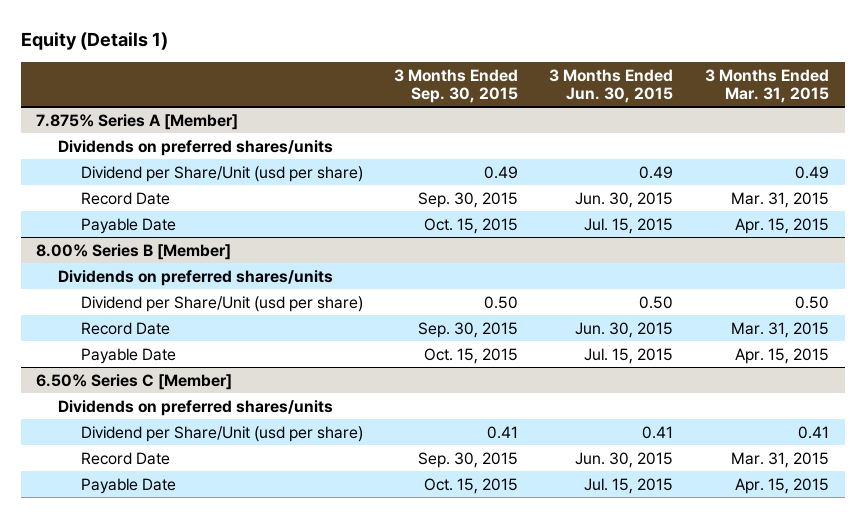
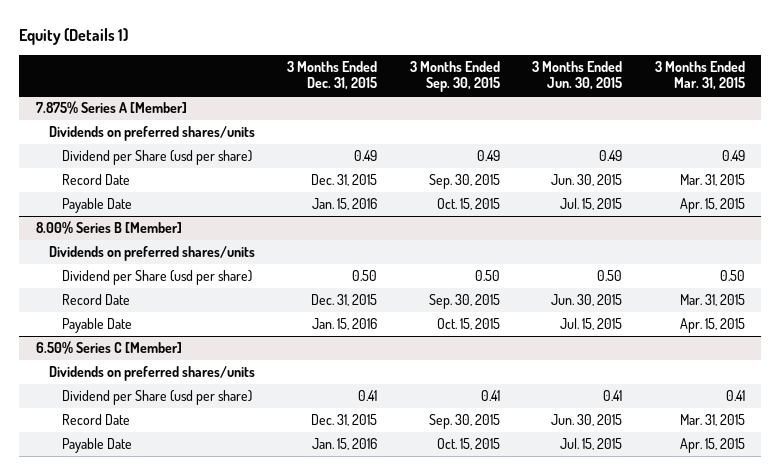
none -> [287,61,378,91] 3 Months Ended Dec. 31, 2015
[80,165,363,182] Dividend per Share/Unit (usd per share) -> [61,150,252,166] Dividend per Share (usd per share)
[80,295,363,312] Dividend per Share/Unit (usd per share) -> [61,270,252,286] Dividend per Share (usd per share)
[80,425,363,442] Dividend per Share/Unit (usd per share) -> [61,390,252,406] Dividend per Share (usd per share)

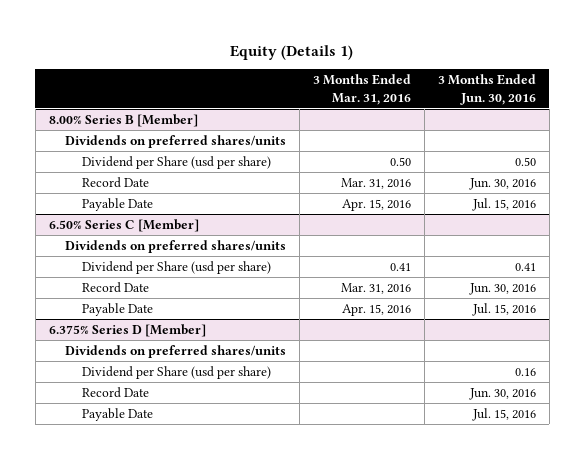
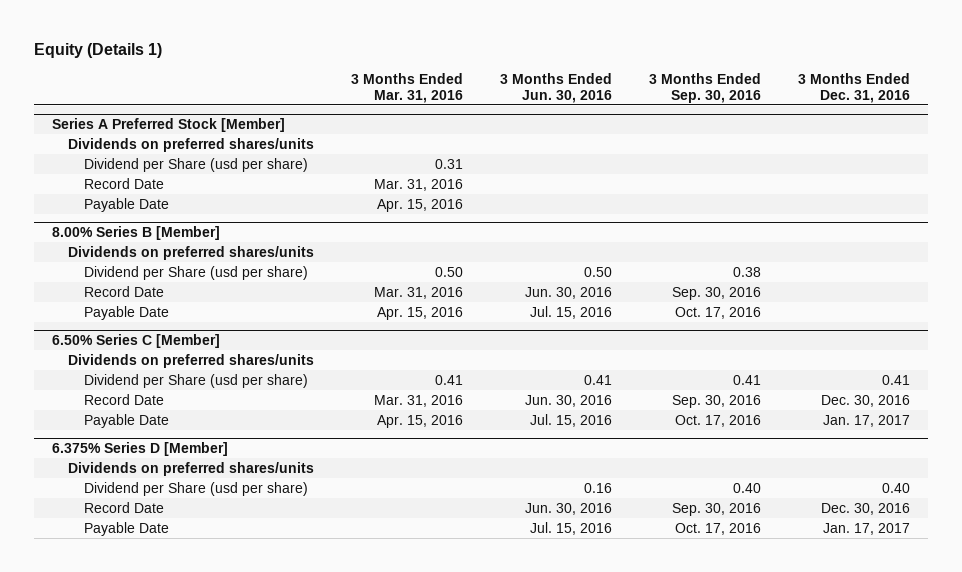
none -> [648,72,761,103] 3 Months Ended Sep. 30, 2016
none -> [797,72,910,103] 3 Months Ended Dec. 31, 2016
none -> [52,117,286,132] Series A Preferred Stock [Member]
none -> [67,137,314,152] Dividends on preferred shares/units
none -> [83,157,308,172] Dividend per Share (usd per share)
none -> [83,177,164,189] Record Date
none -> [83,197,169,212] Payable Date

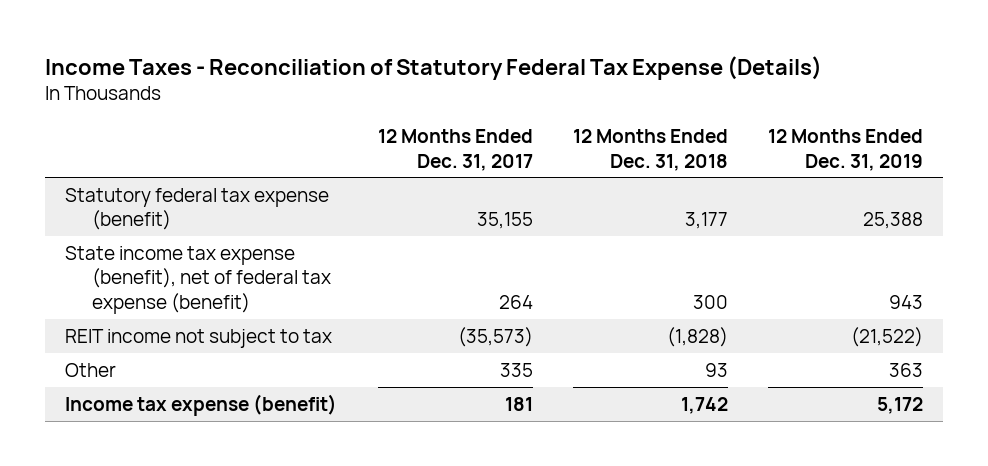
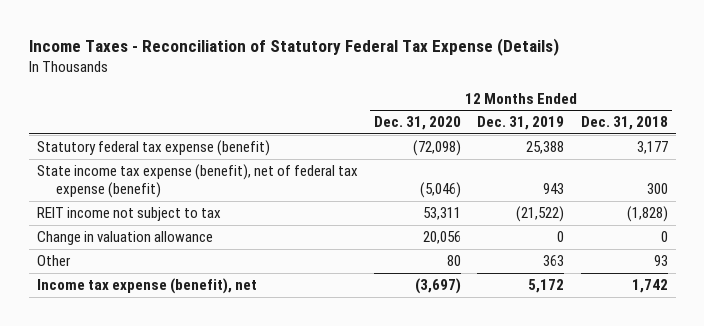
[377,129,533,171] 12 Months Ended Dec. 31, 2017 -> none
none -> [374,116,462,131] Dec. 31, 2020
none -> [36,231,213,246] Change in valuation allowance
[65,393,338,416] Income tax expense (benefit) -> [36,278,257,295] Income tax expense (benefit), net

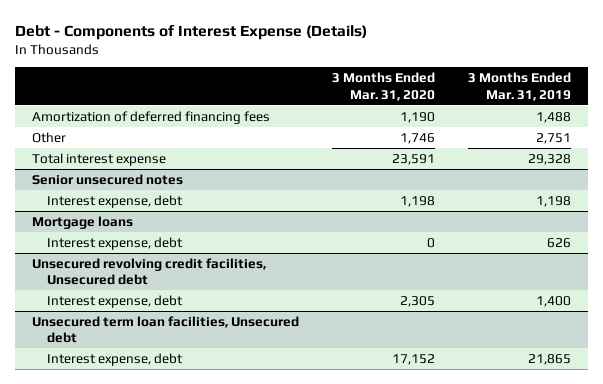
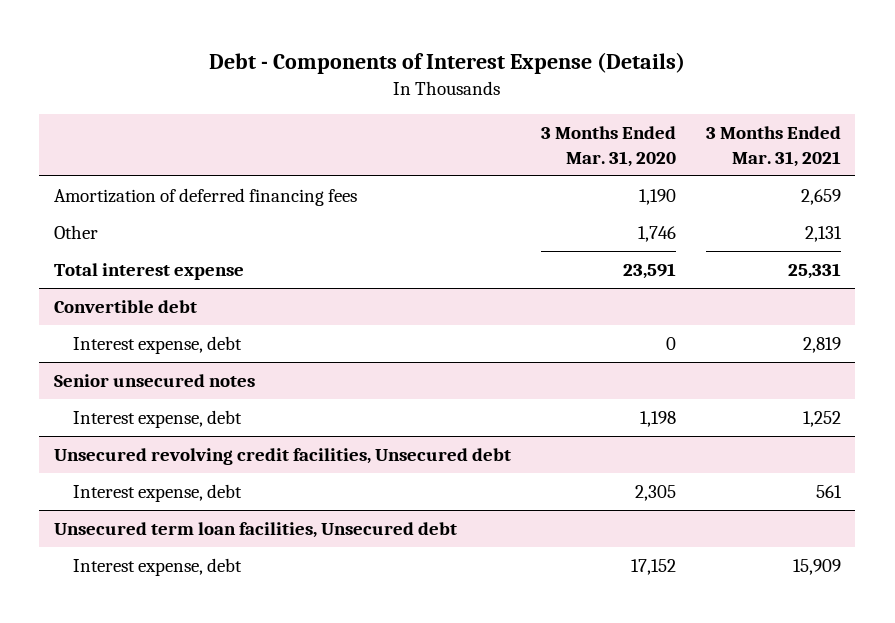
[468,72,572,101] 3 Months Ended Mar. 31, 2019 -> none
none -> [705,126,841,167] 3 Months Ended Mar. 31, 2021
none -> [54,299,198,313] Convertible debt
none -> [72,335,242,354] Interest expense, debt
[31,215,133,229] Mortgage loans -> none
[46,236,183,250] Interest expense, debt -> none

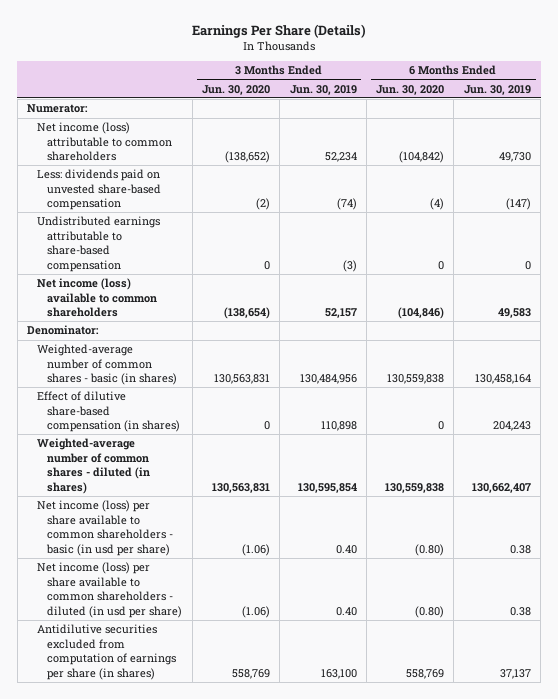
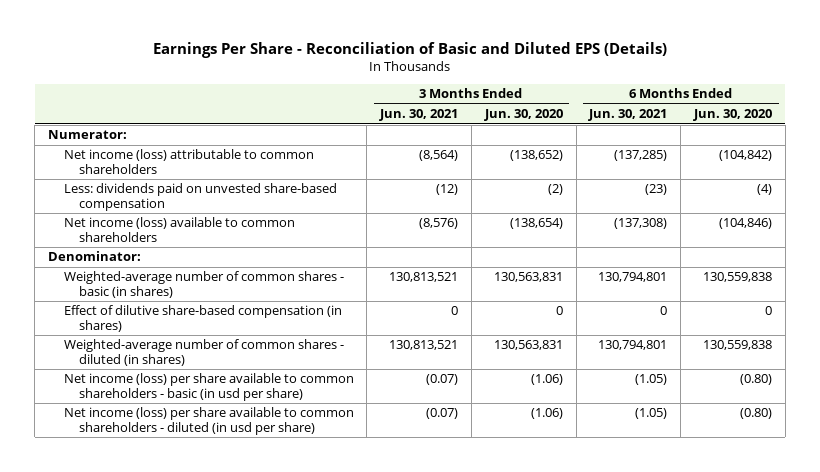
[191,23,366,38] Earnings Per Share (Details) -> [153,42,668,59] Earnings Per Share - Reconciliation of Basic and Diluted EPS (Details)
[289,84,357,95] Jun. 30, 2019 -> none
[463,84,531,95] Jun. 30, 2019 -> none
none -> [379,108,459,121] Jun. 30, 2021
none -> [588,108,668,121] Jun. 30, 2021
[37,216,161,272] Undistributed earnings attributable to share-based compensation -> none
[37,624,177,680] Antidilutive securities excluded from computation of earnings per share (in shares) -> none

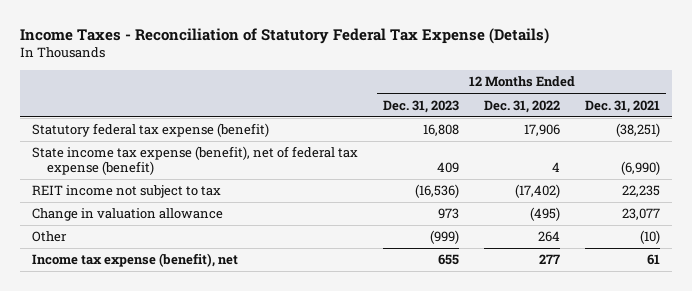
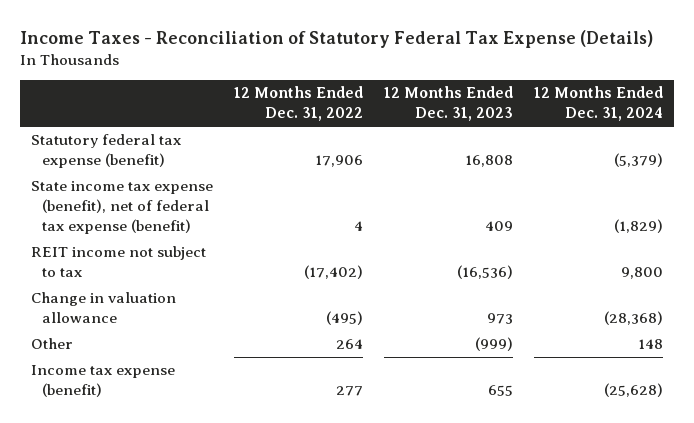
[584,99,660,113] Dec. 31, 2021 -> none
none -> [534,86,664,122] 12 Months Ended Dec. 31, 2024
[32,253,239,268] Income tax expense (benefit), net -> [30,365,175,398] Income tax expense (benefit)

